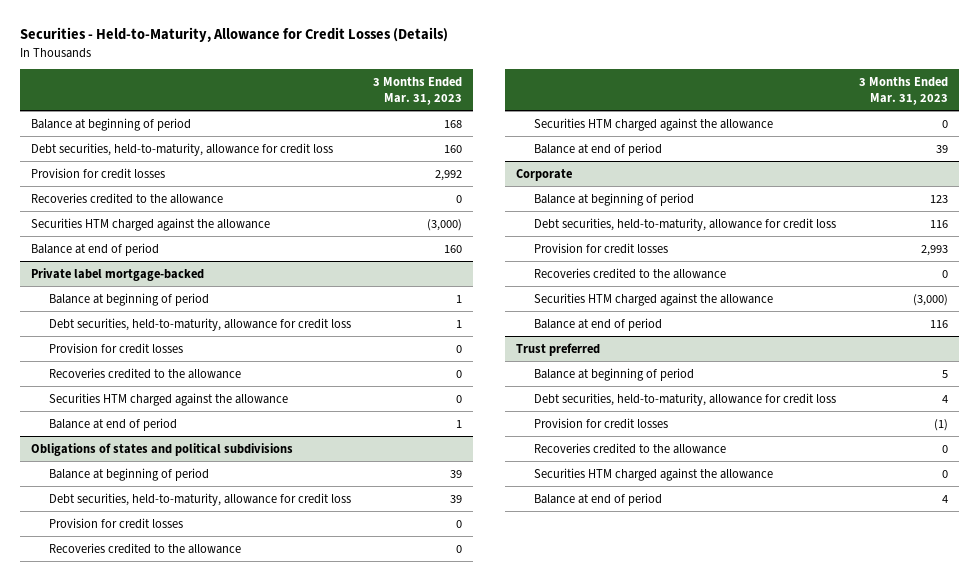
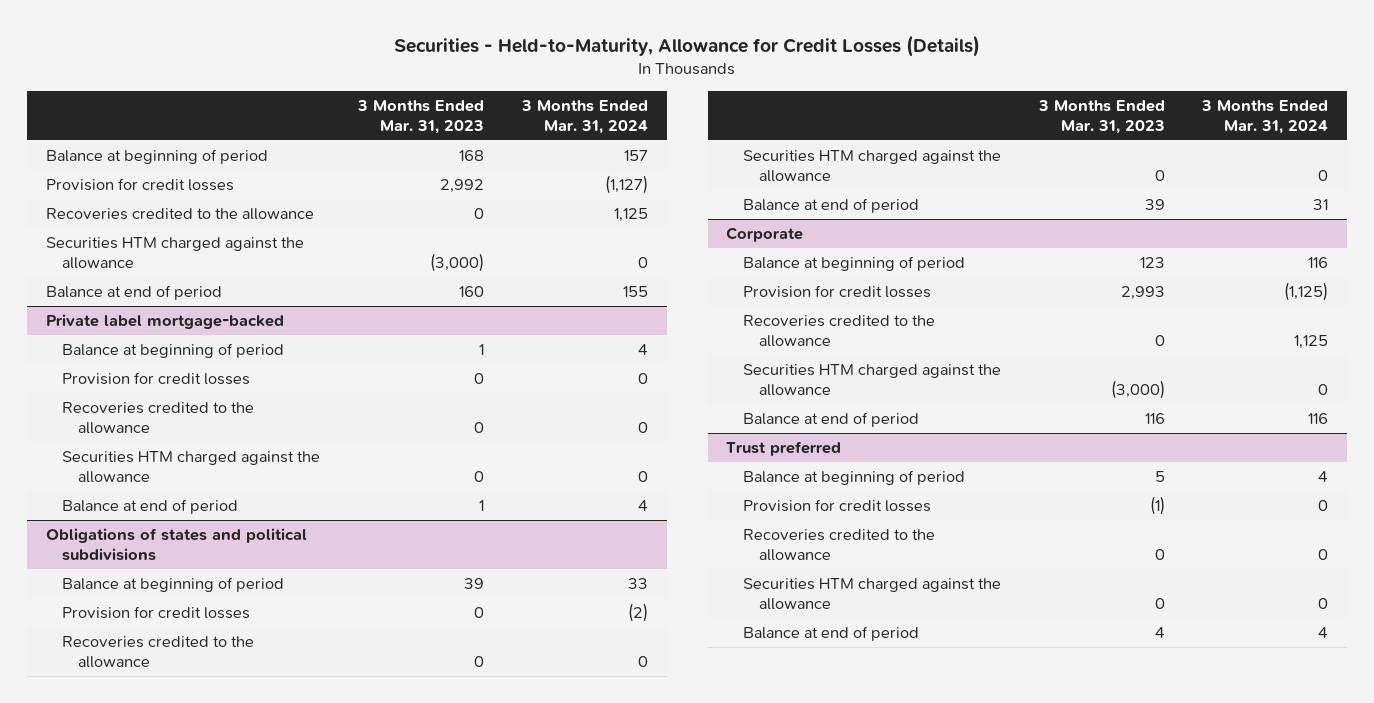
none -> [520,99,648,134] 3 Months Ended Mar. 31, 2024
[30,142,333,156] Debt securities, held-to-maturity, allowance for credit loss -> none
[48,317,351,331] Debt securities, held-to-maturity, allowance for credit loss -> none
[48,492,351,506] Debt securities, held-to-maturity, allowance for credit loss -> none
[534,217,837,231] Debt securities, held-to-maturity, allowance for credit loss -> none
[534,392,837,406] Debt securities, held-to-maturity, allowance for credit loss -> none

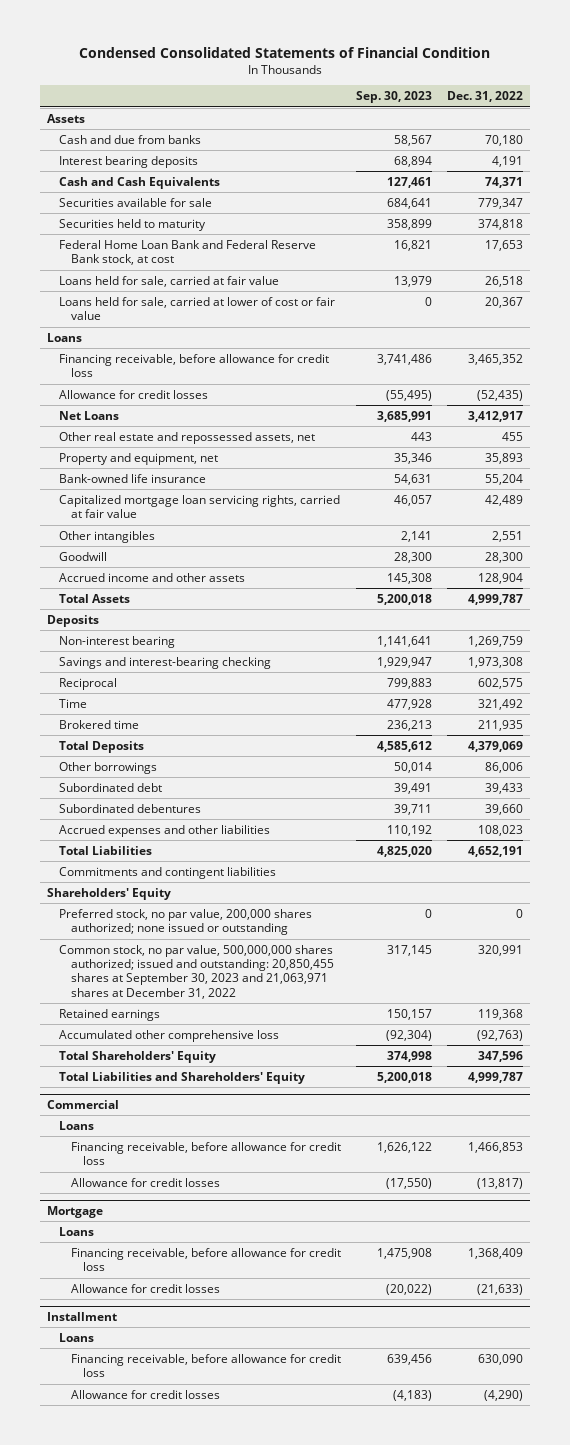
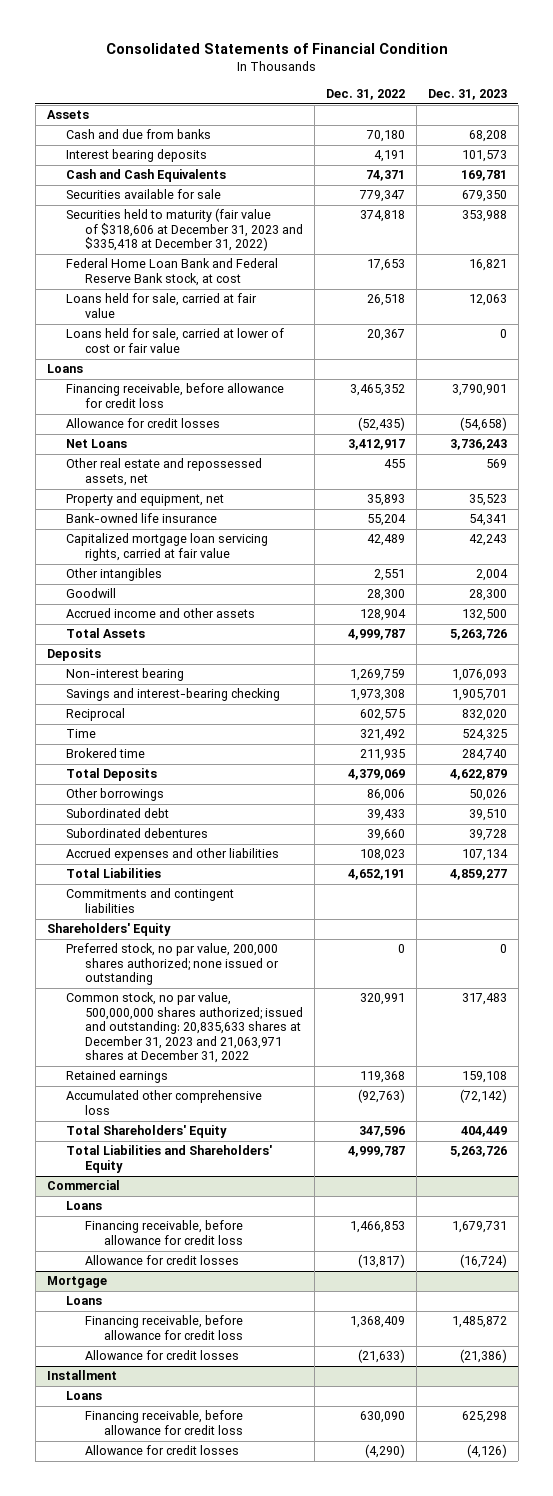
[79,47,491,59] Condensed Consolidated Statements of Financial Condition -> [105,43,448,55] Consolidated Statements of Financial Condition
[356,91,433,104] Sep. 30, 2023 -> none
none -> [427,89,507,101] Dec. 31, 2023
[59,218,207,231] Securities held to maturity -> [65,208,303,252] Securities held to maturity (fair value of $318,606 at December 31, 2023 and $335,418 at December 31, 2022)
[59,944,335,999] Common stock, no par value, 500,000,000 shares authorized; issued and outstanding: 20,850,455 shares at September 30, 2023 and 21,063,971 shares at December 31, 2022 -> [65,992,303,1064] Common stock, no par value, 500,000,000 shares authorized; issued and outstanding: 20,835,633 shares at December 31, 2023 and 21,063,971 shares at December 31, 2022

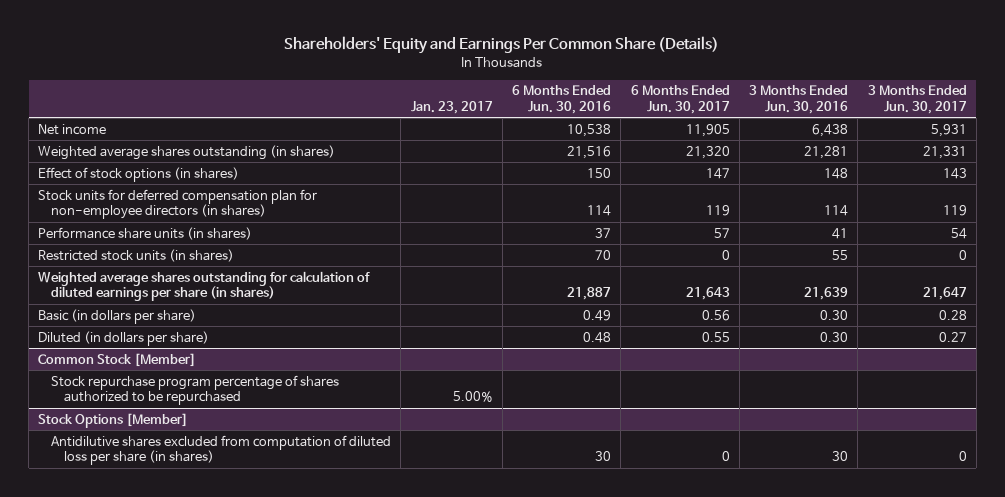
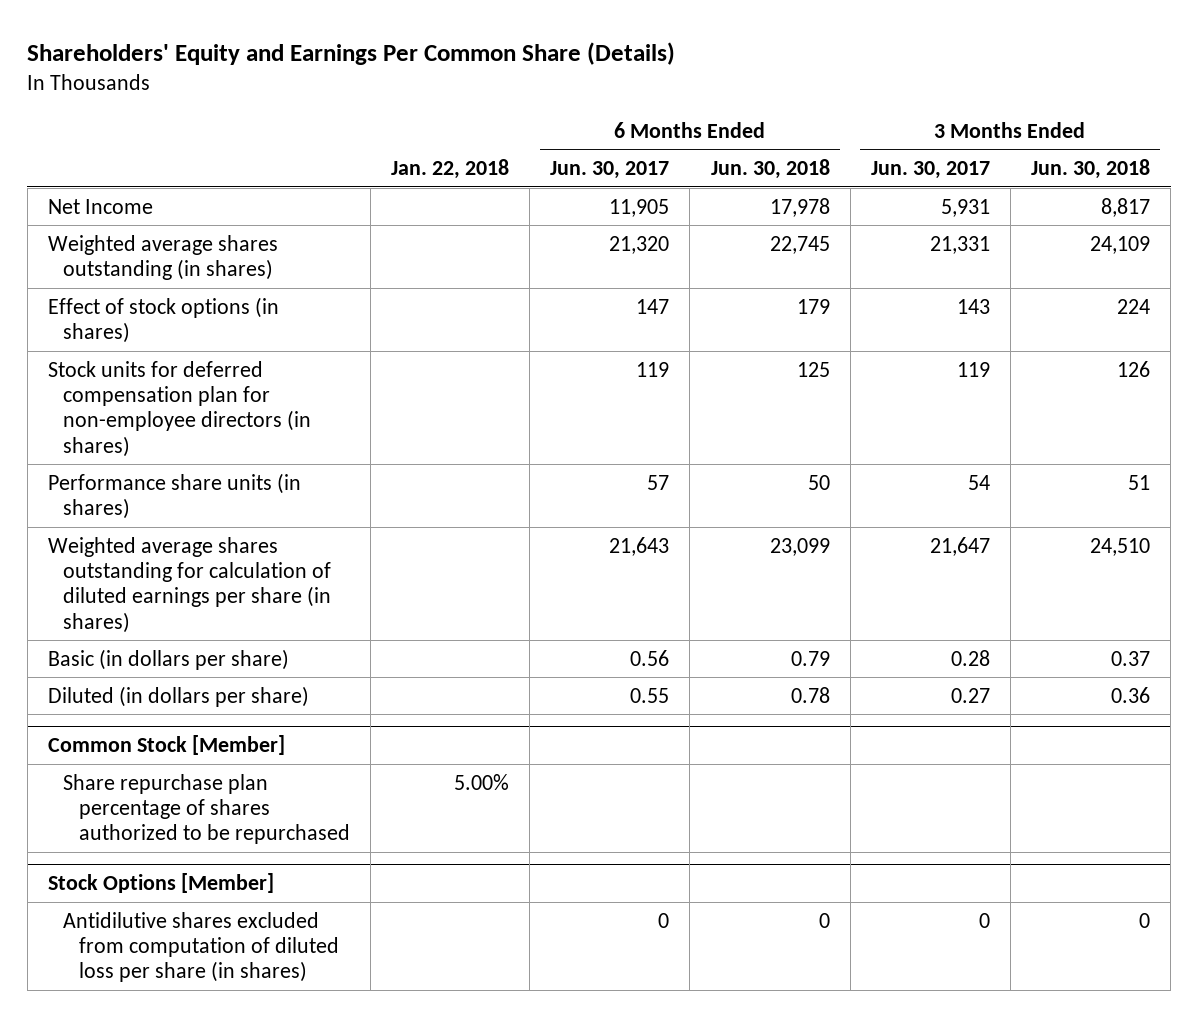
[410,100,493,114] Jan. 23, 2017 -> none
[512,85,612,114] 6 Months Ended Jun. 30, 2016 -> none
[749,85,849,114] 3 Months Ended Jun. 30, 2016 -> none
none -> [391,159,510,180] Jan. 22, 2018
none -> [710,159,830,180] Jun. 30, 2018
none -> [1030,159,1150,180] Jun. 30, 2018
[38,123,107,135] Net income -> [47,198,153,214] Net Income
[38,248,235,262] Restricted stock units (in shares) -> none
[51,374,340,406] Stock repurchase program percentage of shares authorized to be repurchased -> [63,773,350,845] Share repurchase plan percentage of shares authorized to be repurchased

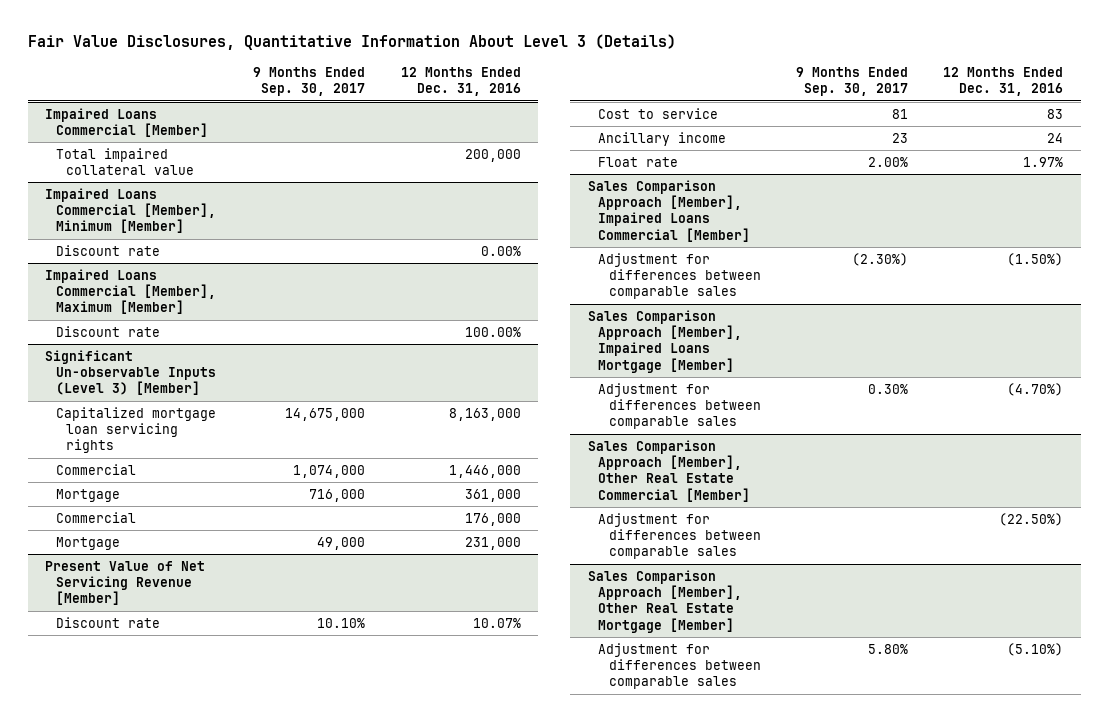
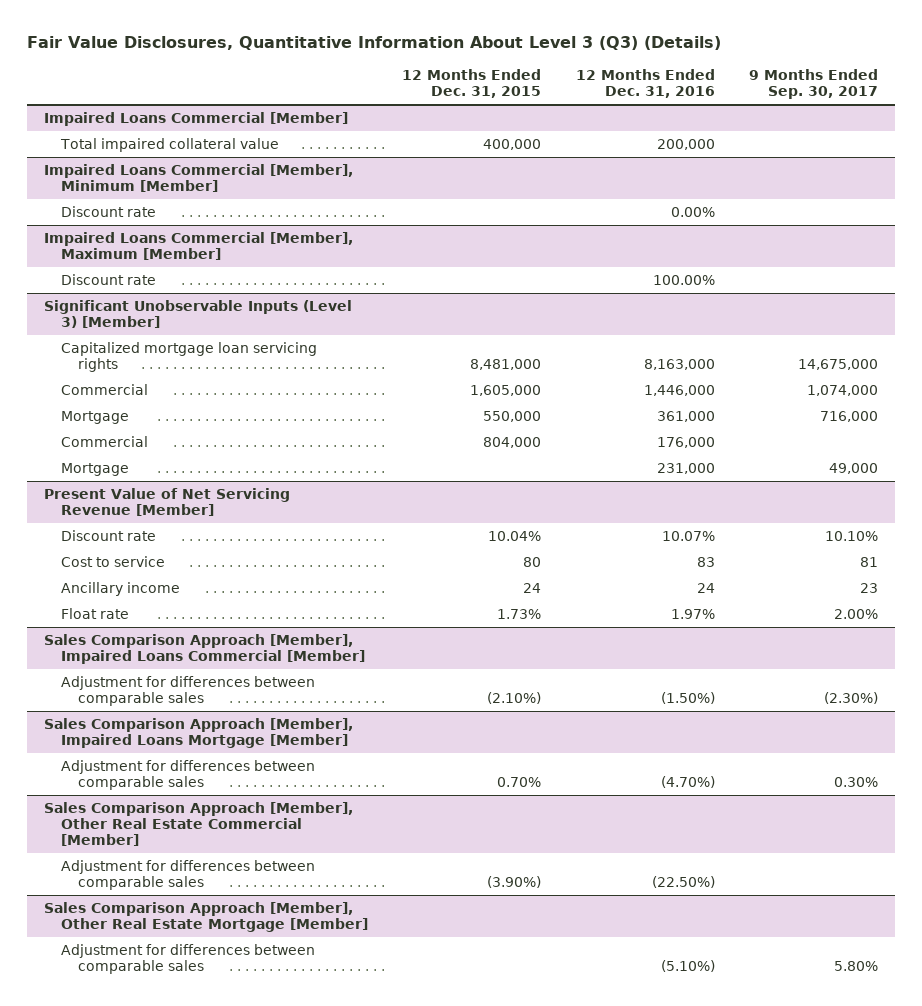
[27,34,676,51] Fair Value Disclosures, Quantitative Information About Level 3 (Details) -> [26,36,721,51] Fair Value Disclosures, Quantitative Information About Level 3 (Q3) (Details)
none -> [402,69,542,99] 12 Months Ended Dec. 31, 2015
[45,349,216,396] Significant Un-observable Inputs (Level 3) [Member] -> [43,299,352,329] Significant Unobservable Inputs (Level 3) [Member]

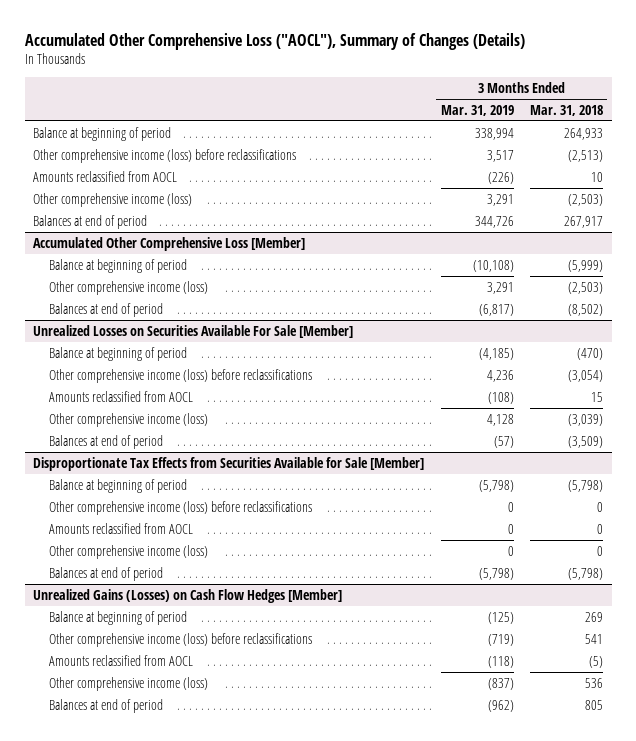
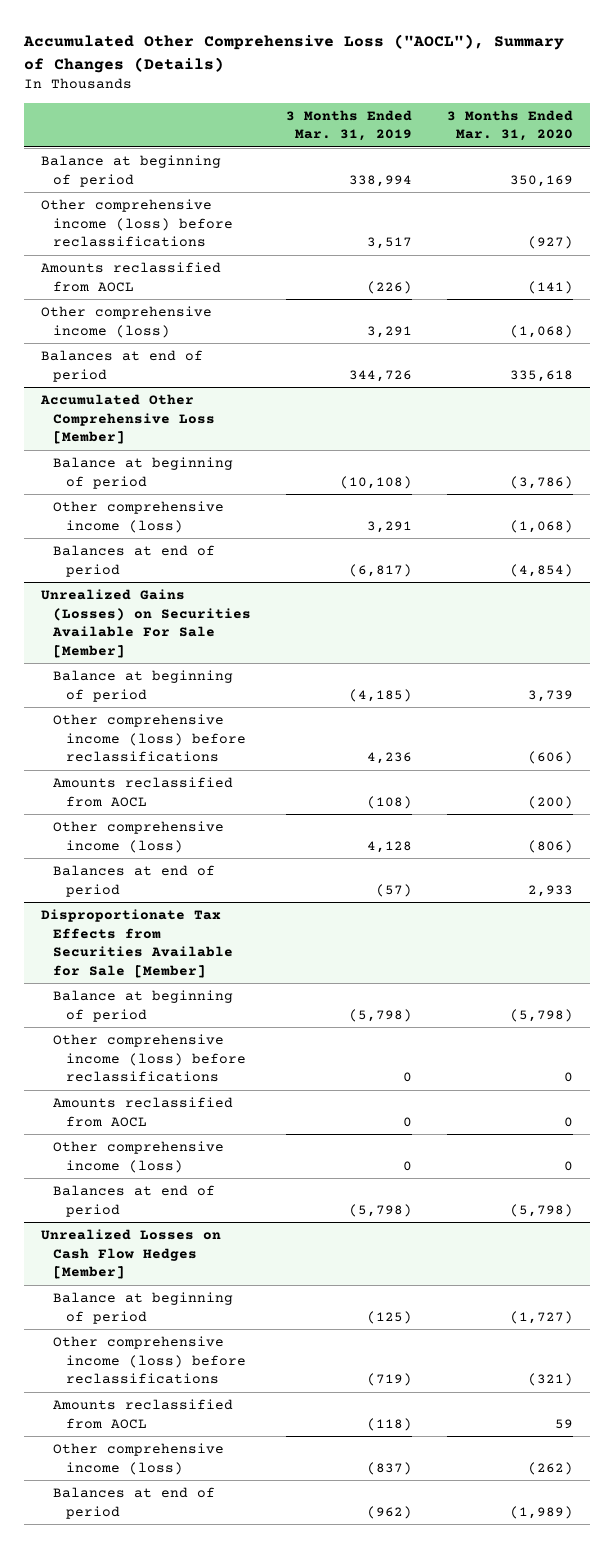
[530,104,604,116] Mar. 31, 2018 -> none
none -> [446,109,573,142] 3 Months Ended Mar. 31, 2020
[32,324,353,338] Unrealized Losses on Securities Available For Sale [Member] -> [41,588,252,658] Unrealized Gains (Losses) on Securities Available For Sale [Member]
[32,588,342,603] Unrealized Gains (Losses) on Cash Flow Hedges [Member] -> [41,1228,222,1280] Unrealized Losses on Cash Flow Hedges [Member]

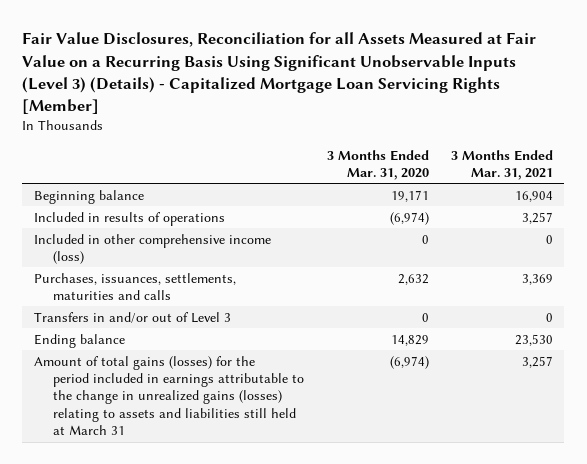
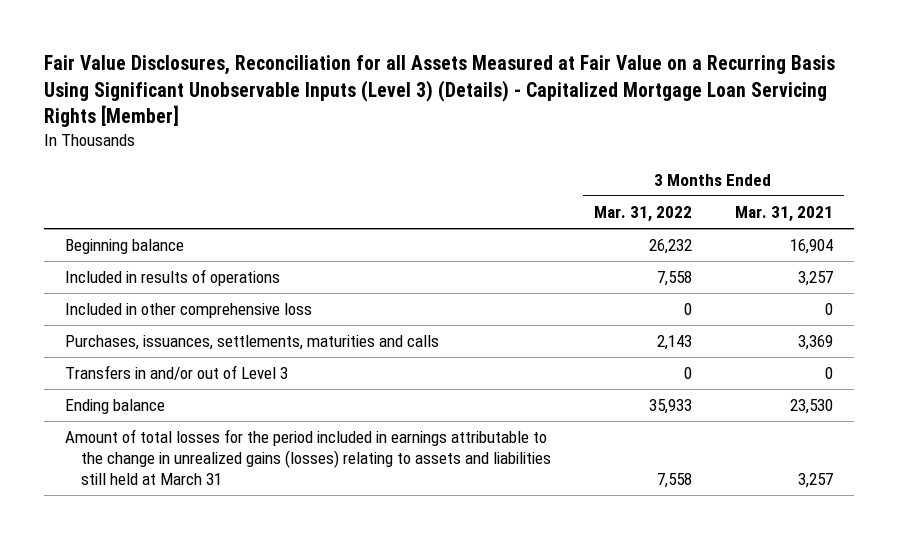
[326,149,429,181] 3 Months Ended Mar. 31, 2020 -> none
none -> [593,206,692,223] Mar. 31, 2022
[33,233,271,265] Included in other comprehensive income (loss) -> [65,303,313,319] Included in other comprehensive loss
[33,355,305,436] Amount of total gains (losses) for the period included in earnings attributable to the change in unrealized gains (losses) relating to assets and liabilities still held at March 31 -> [65,429,551,485] Amount of total losses for the period included in earnings attributable to the change in unrealized gains (losses) relating to assets and liabilities still held at March 31

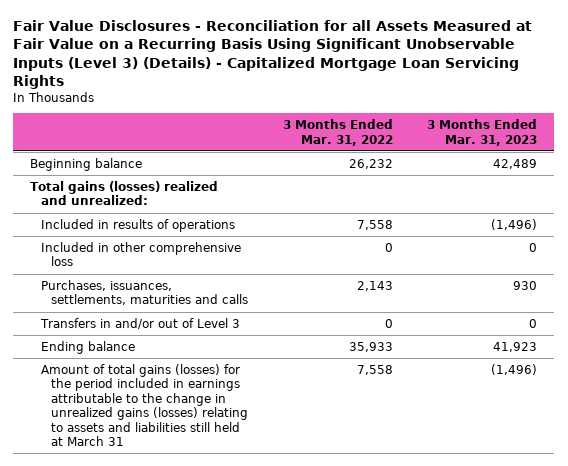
[43,55,835,128] Fair Value Disclosures, Reconciliation for all Assets Measured at Fair Value on a Recurring Basis Using Significant Unobservable Inputs (Level 3) (Details) - Capitalized Mortgage Loan Servicing Rights [Member] -> [13,20,533,89] Fair Value Disclosures - Reconciliation for all Assets Measured at Fair Value on a Recurring Basis Using Significant Unobservable Inputs (Level 3) (Details) - Capitalized Mortgage Loan Servicing Rights
[734,206,833,223] Mar. 31, 2021 -> none
none -> [427,119,538,146] 3 Months Ended Mar. 31, 2023
none -> [30,180,219,206] Total gains (losses) realized and unrealized:
[65,429,551,485] Amount of total losses for the period included in earnings attributable to the change in unrealized gains (losses) relating to assets and liabilities still held at March 31 -> [40,363,248,447] Amount of total gains (losses) for the period included in earnings attributable to the change in unrealized gains (losses) relating to assets and liabilities still held at March 31

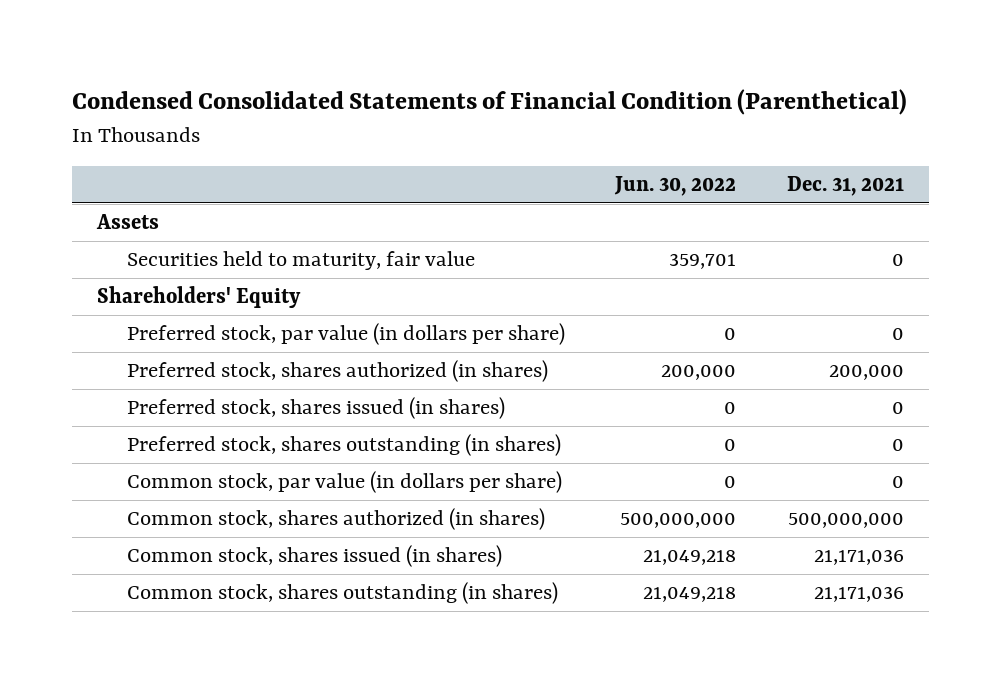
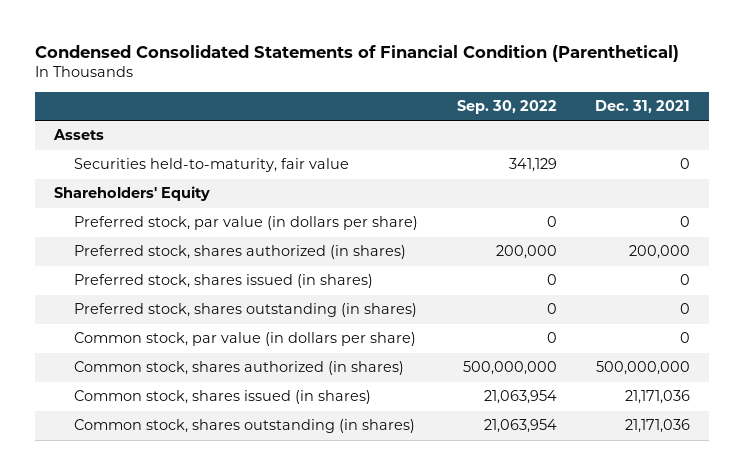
[614,176,737,197] Jun. 30, 2022 -> none
none -> [456,100,557,115] Sep. 30, 2022
[126,251,475,271] Securities held to maturity, fair value -> [74,158,350,173] Securities held-to-maturity, fair value

